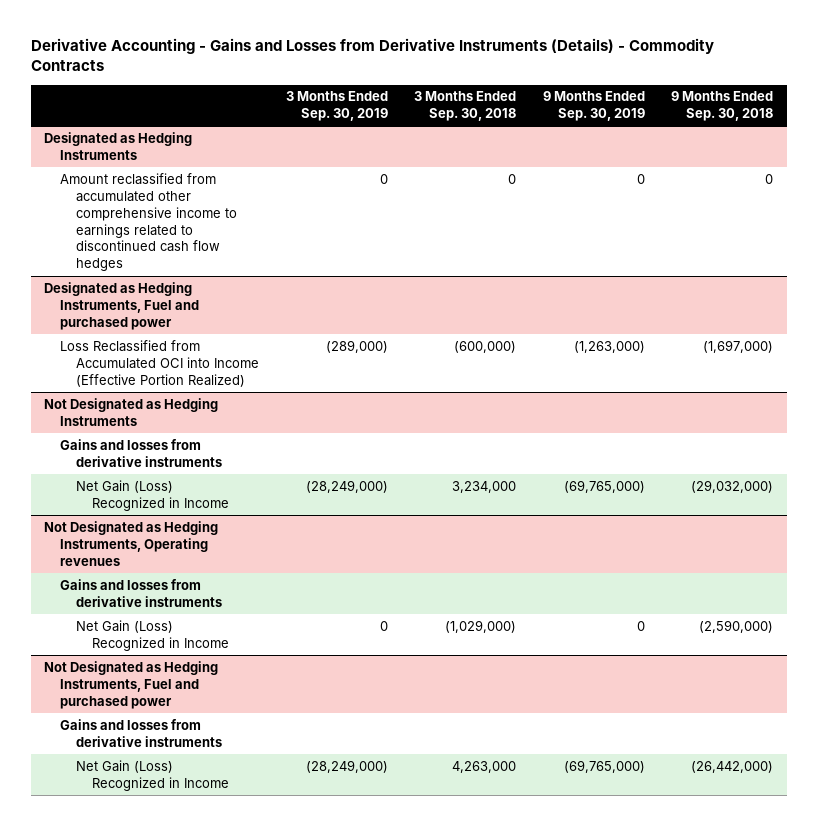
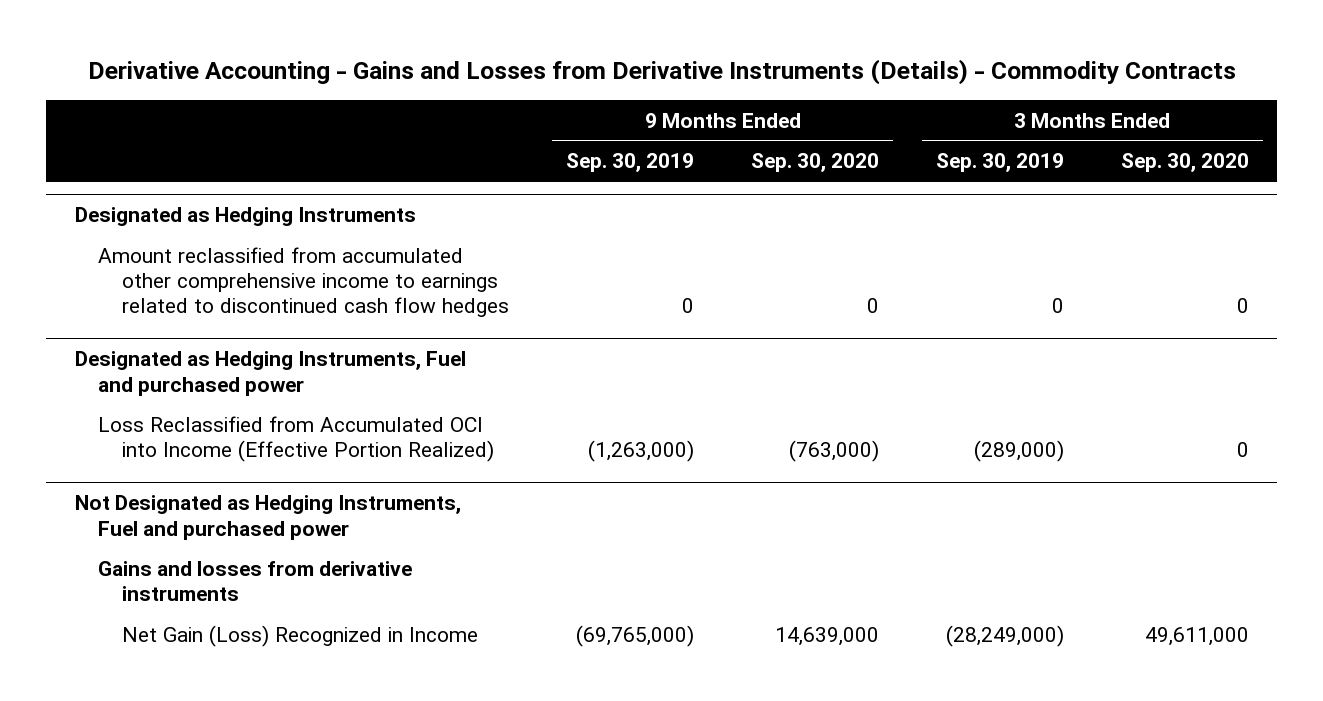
[414,91,517,122] 3 Months Ended Sep. 30, 2018 -> none
[671,91,774,122] 9 Months Ended Sep. 30, 2018 -> none
none -> [750,153,879,173] Sep. 30, 2020
none -> [1120,153,1249,173] Sep. 30, 2020
[44,397,219,426] Not Designated as Hedging Instruments -> none
[59,438,222,467] Gains and losses from derivative instruments -> none
[75,479,229,511] Net Gain (Loss) Recognized in Income -> none
[44,520,219,566] Not Designated as Hedging Instruments, Operating revenues -> none
[59,578,222,607] Gains and losses from derivative instruments -> none
[75,619,229,651] Net Gain (Loss) Recognized in Income -> none

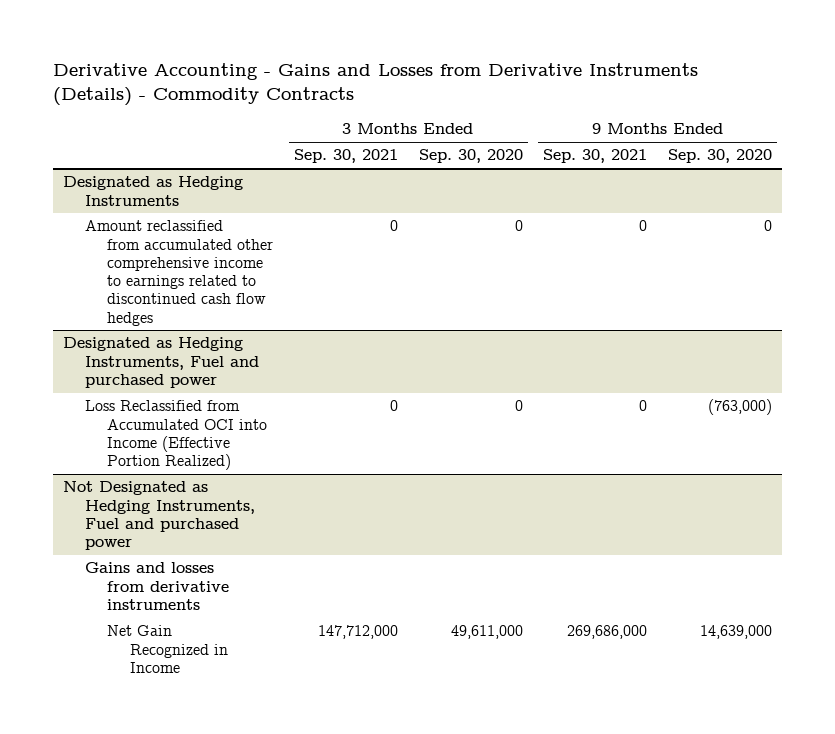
[566,153,695,173] Sep. 30, 2019 -> none
[935,153,1064,173] Sep. 30, 2019 -> none
none -> [294,149,399,164] Sep. 30, 2021
none -> [543,149,648,164] Sep. 30, 2021
[122,624,479,647] Net Gain (Loss) Recognized in Income -> [107,625,228,673] Net Gain Recognized in Income

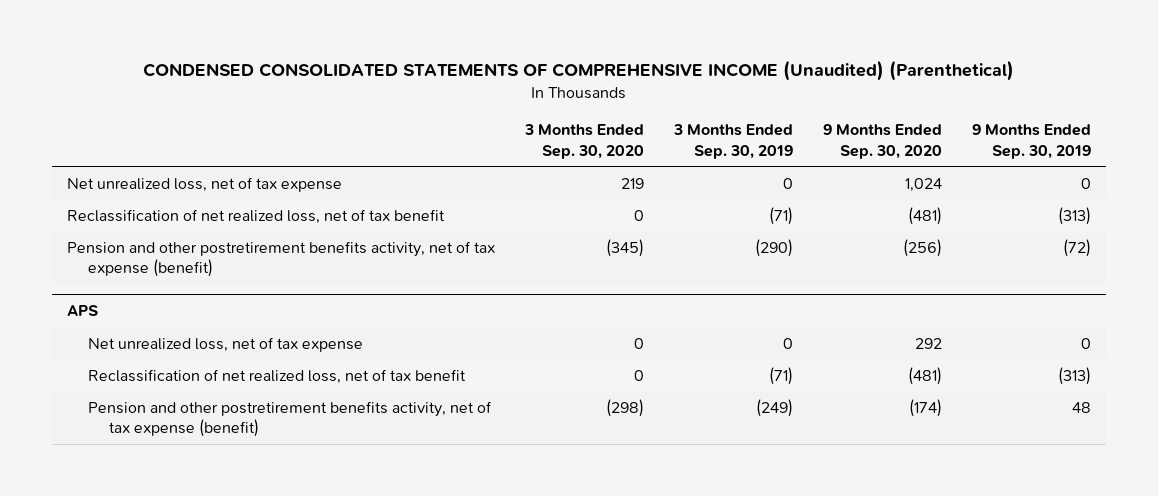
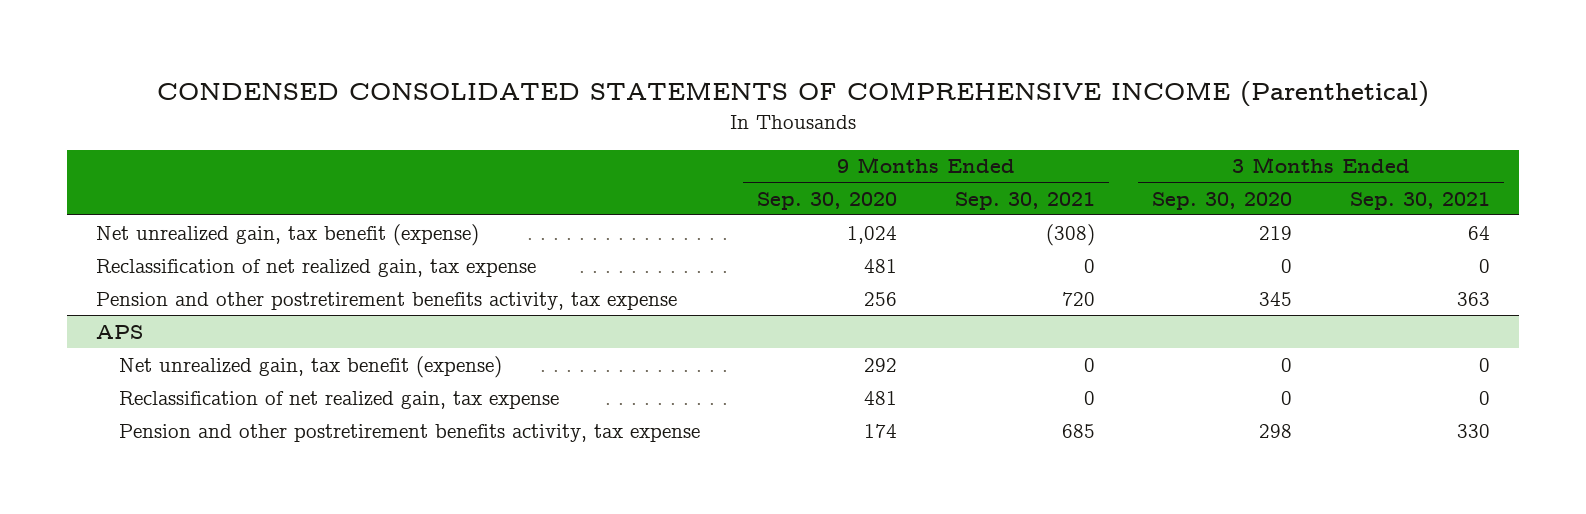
[142,60,1014,82] CONDENSED CONSOLIDATED STATEMENTS OF COMPREHENSIVE INCOME (Unaudited) (Parenthetical) -> [156,81,1429,108] CONDENSED CONSOLIDATED STATEMENTS OF COMPREHENSIVE INCOME (Parenthetical)
[672,124,793,159] 3 Months Ended Sep. 30, 2019 -> none
[971,124,1091,159] 9 Months Ended Sep. 30, 2019 -> none
none -> [954,191,1095,210] Sep. 30, 2021
none -> [1349,191,1490,210] Sep. 30, 2021
[66,176,342,192] Net unrealized loss, net of tax expense -> [95,223,479,246] Net unrealized gain, tax benefit (expense)
[66,208,445,224] Reclassification of net realized loss, net of tax benefit -> [95,258,536,277] Reclassification of net realized gain, tax expense
[907,206,942,225] (481) -> [864,258,898,273] 481
[66,240,495,278] Pension and other postretirement benefits activity, net of tax expense (benefit) -> [95,291,677,310] Pension and other postretirement benefits activity, tax expense
[605,238,644,257] (345) -> [1259,291,1293,306] 345
[902,238,942,257] (256) -> [864,291,898,306] 256
[87,336,363,352] Net unrealized loss, net of tax expense -> [118,355,502,378] Net unrealized gain, tax benefit (expense)
[87,368,466,384] Reclassification of net realized loss, net of tax benefit -> [118,390,559,409] Reclassification of net realized gain, tax expense
[907,366,942,385] (481) -> [864,390,898,405] 481
[87,400,492,438] Pension and other postretirement benefits activity, net of tax expense (benefit) -> [118,423,700,442] Pension and other postretirement benefits activity, tax expense
[605,398,644,417] (298) -> [1259,423,1293,438] 298
[908,398,942,417] (174) -> [864,423,898,438] 174

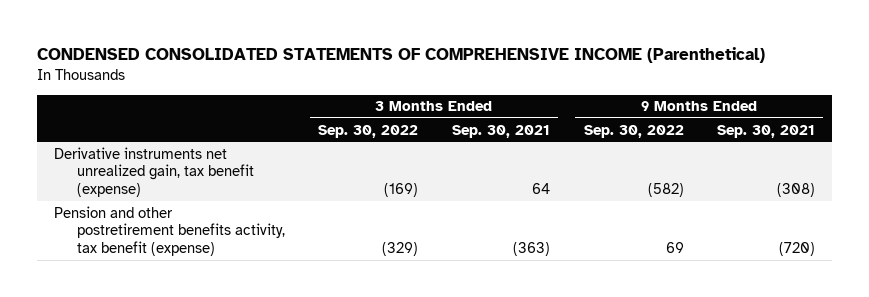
[757,191,898,210] Sep. 30, 2020 -> none
[1152,191,1293,210] Sep. 30, 2020 -> none
none -> [318,124,419,138] Sep. 30, 2022
none -> [583,124,684,138] Sep. 30, 2022
[95,258,536,277] Reclassification of net realized gain, tax expense -> none
[95,324,143,339] APS -> none
[118,355,502,378] Net unrealized gain, tax benefit (expense) -> none
[118,390,559,409] Reclassification of net realized gain, tax expense -> none
[118,423,700,442] Pension and other postretirement benefits activity, tax expense -> none
[95,223,479,246] Net unrealized gain, tax benefit (expense) -> [54,146,254,197] Derivative instruments net unrealized gain, tax benefit (expense)
[95,291,677,310] Pension and other postretirement benefits activity, tax expense -> [54,205,285,256] Pension and other postretirement benefits activity, tax benefit (expense)
[1061,291,1095,306] 720 -> [779,241,816,256] (720)
[1456,291,1490,306] 363 -> [513,241,551,256] (363)

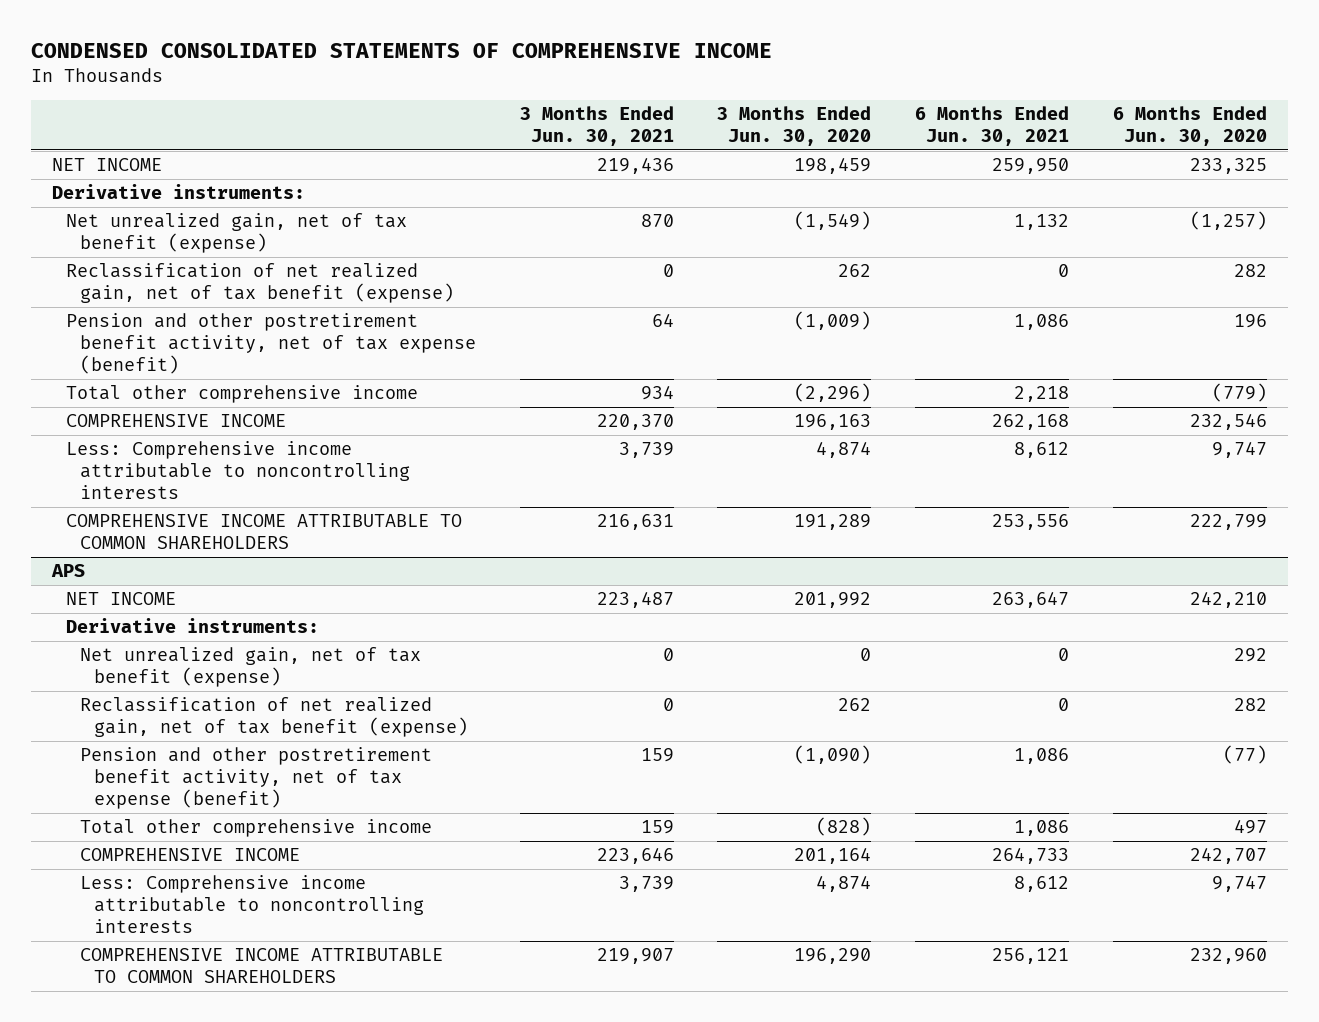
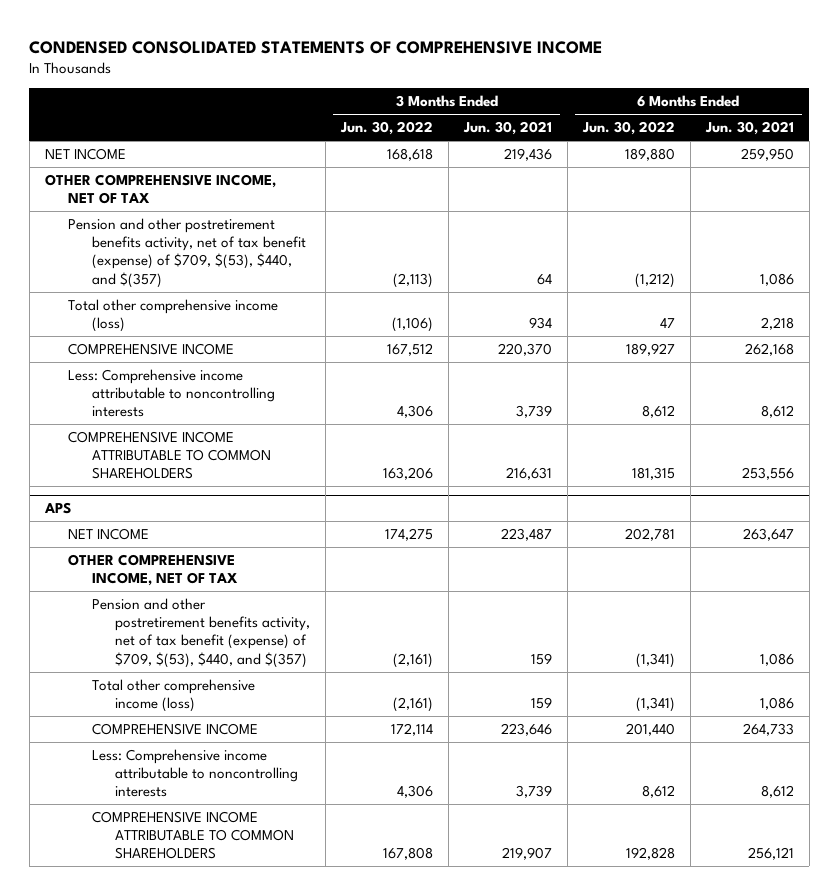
[717,106,872,146] 3 Months Ended Jun. 30, 2020 -> none
[1112,106,1267,146] 6 Months Ended Jun. 30, 2020 -> none
none -> [340,121,434,136] Jun. 30, 2022
none -> [582,121,676,136] Jun. 30, 2022
[52,184,306,200] Derivative instruments: -> none
[66,213,408,254] Net unrealized gain, net of tax benefit (expense) -> none
[66,263,455,304] Reclassification of net realized gain, net of tax benefit (expense) -> none
none -> [44,174,276,205] OTHER COMPREHENSIVE INCOME, NET OF TAX
[66,313,477,374] Pension and other postretirement benefit activity, net of tax expense (benefit) -> [68,218,306,288] Pension and other postretirement benefits activity, net of tax benefit (expense) of $709, $(53), $440, and $(357)
[66,385,419,404] Total other comprehensive income -> [68,299,279,333] Total other comprehensive income (loss)
[66,618,320,634] Derivative instruments: -> none
[80,647,422,688] Net unrealized gain, net of tax benefit (expense) -> none
[80,697,469,738] Reclassification of net realized gain, net of tax benefit (expense) -> none
none -> [68,554,238,587] OTHER COMPREHENSIVE INCOME, NET OF TAX
[80,747,433,809] Pension and other postretirement benefit activity, net of tax expense (benefit) -> [91,598,311,668] Pension and other postretirement benefits activity, net of tax benefit (expense) of $709, $(53), $440, and $(357)
[80,819,433,838] Total other comprehensive income -> [91,679,255,713] Total other comprehensive income (loss)

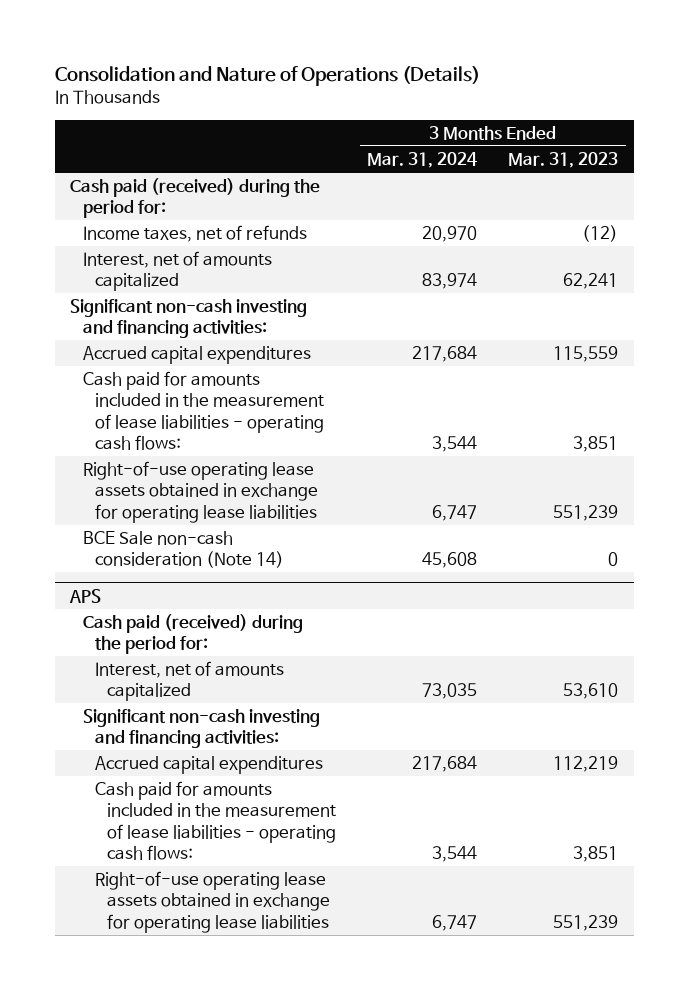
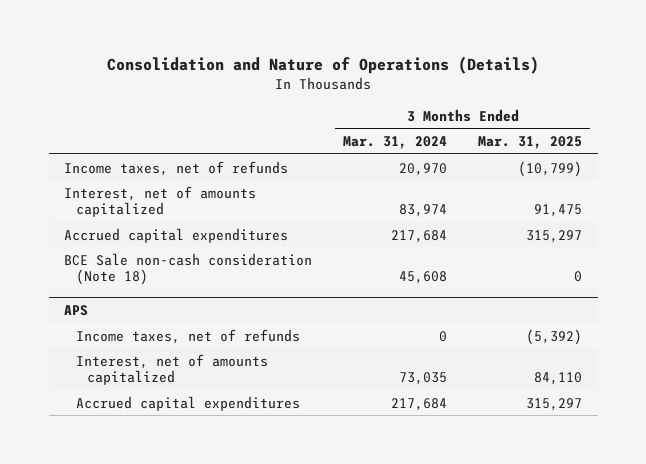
[508,151,619,168] Mar. 31, 2023 -> none
none -> [478,135,583,149] Mar. 31, 2025
[70,178,321,219] Cash paid (received) during the period for: -> none
[70,299,308,339] Significant non-cash investing and financing activities: -> none
[82,371,325,450] Cash paid for amounts included in the measurement of lease liabilities - operating cash flows: -> none
[82,461,319,523] Right-of-use operating lease assets obtained in exchange for operating lease liabilities -> none
[82,531,285,569] BCE Sale non-cash consideration (Note 14) -> [64,252,313,286] BCE Sale non-cash consideration (Note 18)
[82,614,303,655] Cash paid (received) during the period for: -> none
none -> [75,328,300,344] Income taxes, net of refunds
[82,709,320,749] Significant non-cash investing and financing activities: -> none
[95,781,337,860] Cash paid for amounts included in the measurement of lease liabilities - operating cash flows: -> none
[95,871,331,933] Right-of-use operating lease assets obtained in exchange for operating lease liabilities -> none

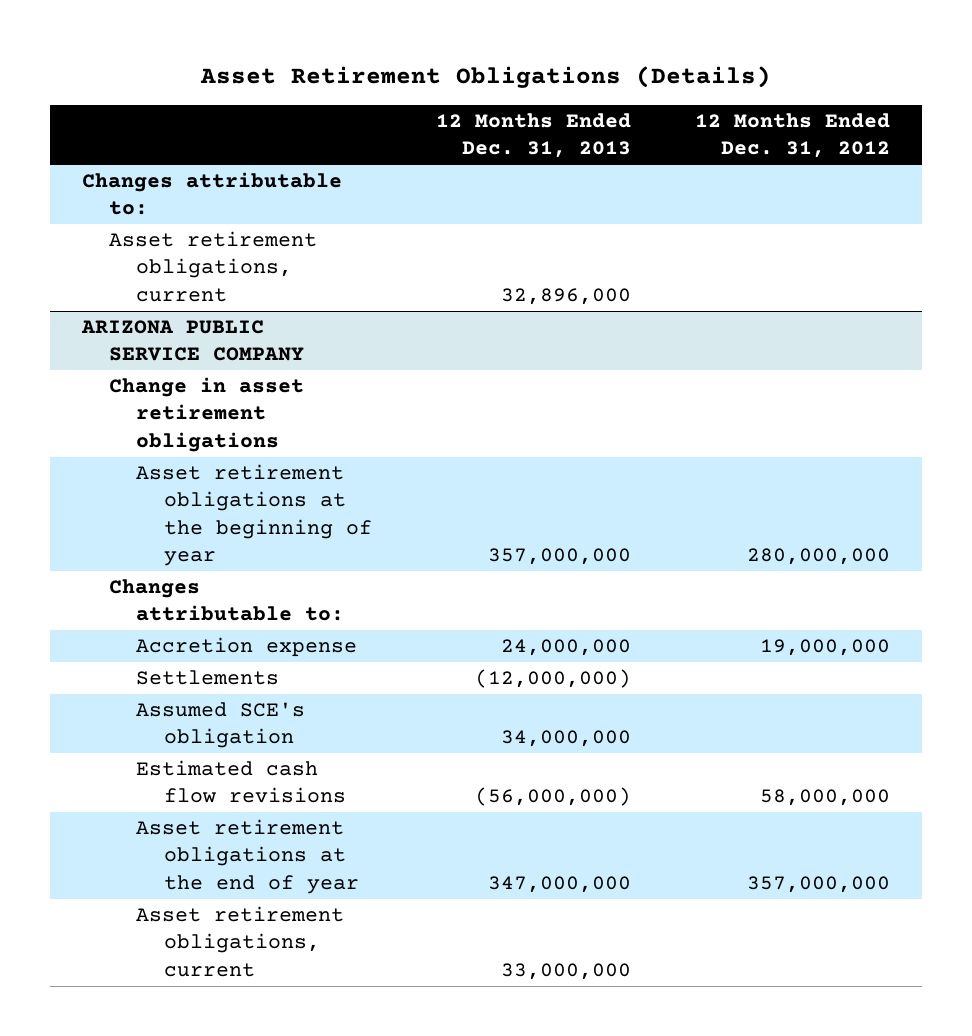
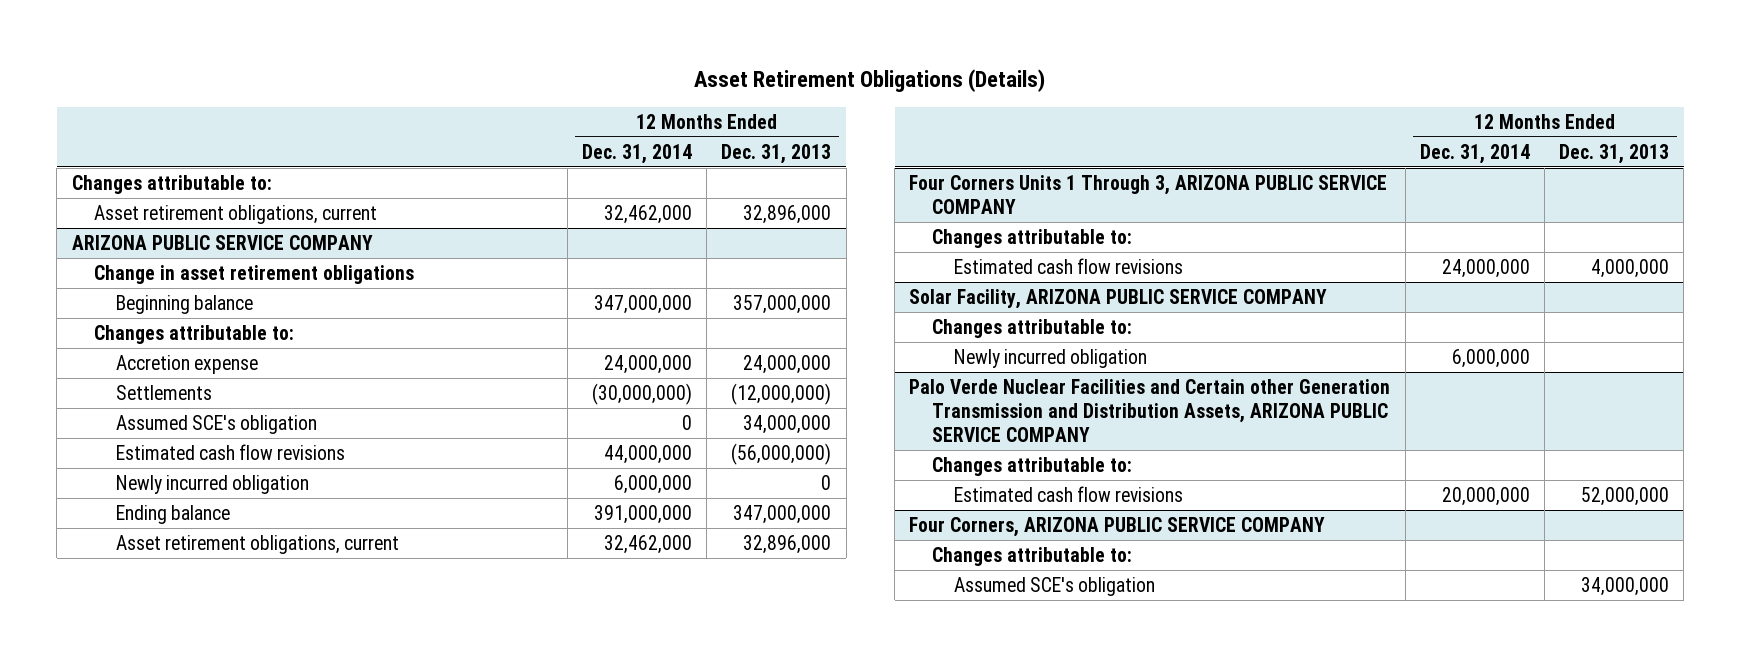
[694,113,890,159] 12 Months Ended Dec. 31, 2012 -> none
none -> [581,143,692,164] Dec. 31, 2014
[136,464,372,566] Asset retirement obligations at the beginning of year -> [116,294,254,314] Beginning balance
none -> [116,474,310,494] Newly incurred obligation
[136,819,359,894] Asset retirement obligations at the end of year -> [116,504,231,524] Ending balance
[500,962,631,980] 33,000,000 -> [743,534,832,554] 32,896,000
none -> [909,174,1388,215] Four Corners Units 1 Through 3, ARIZONA PUBLIC SERVICE COMPANY
none -> [931,228,1132,248] Changes attributable to:
none -> [954,257,1184,274] Estimated cash flow revisions
none -> [909,288,1328,309] Solar Facility, ARIZONA PUBLIC SERVICE COMPANY
none -> [931,318,1132,338] Changes attributable to:
none -> [954,348,1148,368] Newly incurred obligation
none -> [909,378,1391,443] Palo Verde Nuclear Facilities and Certain other Generation Transmission and Distribution Assets, ARIZONA PUBLIC SERVICE COMPANY
none -> [931,456,1132,476] Changes attributable to:
none -> [954,485,1184,502] Estimated cash flow revisions
none -> [909,516,1326,537] Four Corners, ARIZONA PUBLIC SERVICE COMPANY
none -> [931,546,1132,566] Changes attributable to:
none -> [954,576,1156,596] Assumed SCE's obligation

